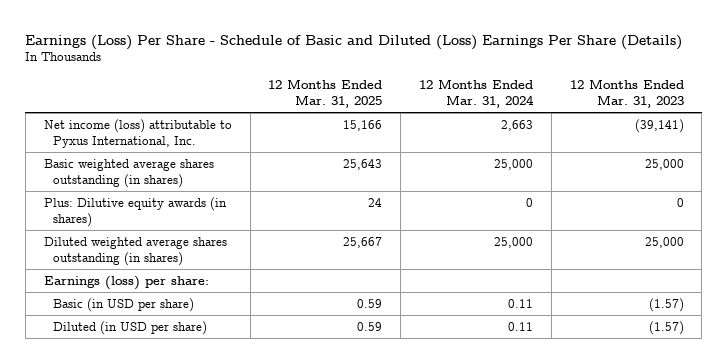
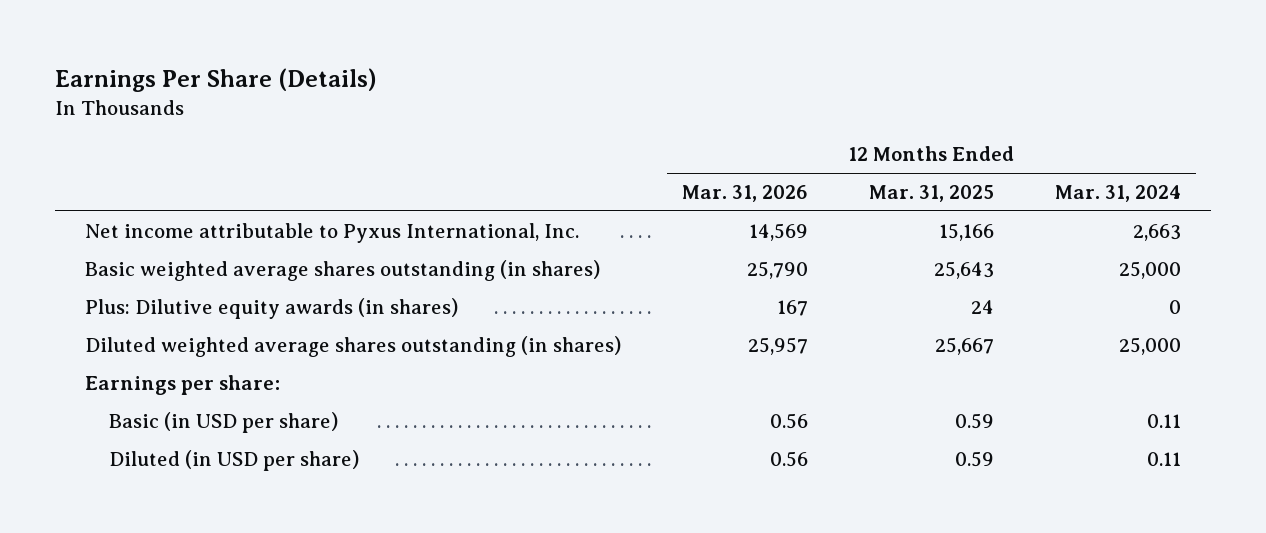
[25,34,683,50] Earnings (Loss) Per Share - Schedule of Basic and Diluted (Loss) Earnings Per Share (Details) -> [54,67,377,92] Earnings Per Share (Details)
[569,79,684,109] 12 Months Ended Mar. 31, 2023 -> none
none -> [681,185,808,203] Mar. 31, 2026
[43,118,232,148] Net income (loss) attributable to Pyxus International, Inc. -> [85,222,580,243] Net income attributable to Pyxus International, Inc.
[43,275,209,290] Earnings (loss) per share: -> [85,374,281,395] Earnings per share:

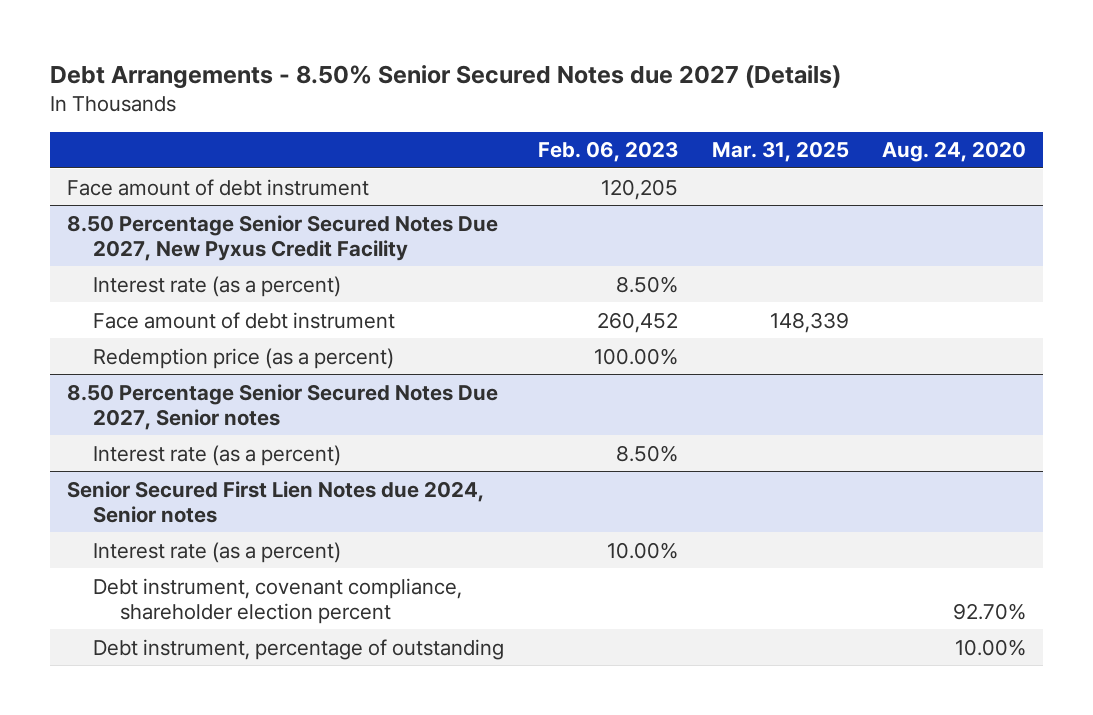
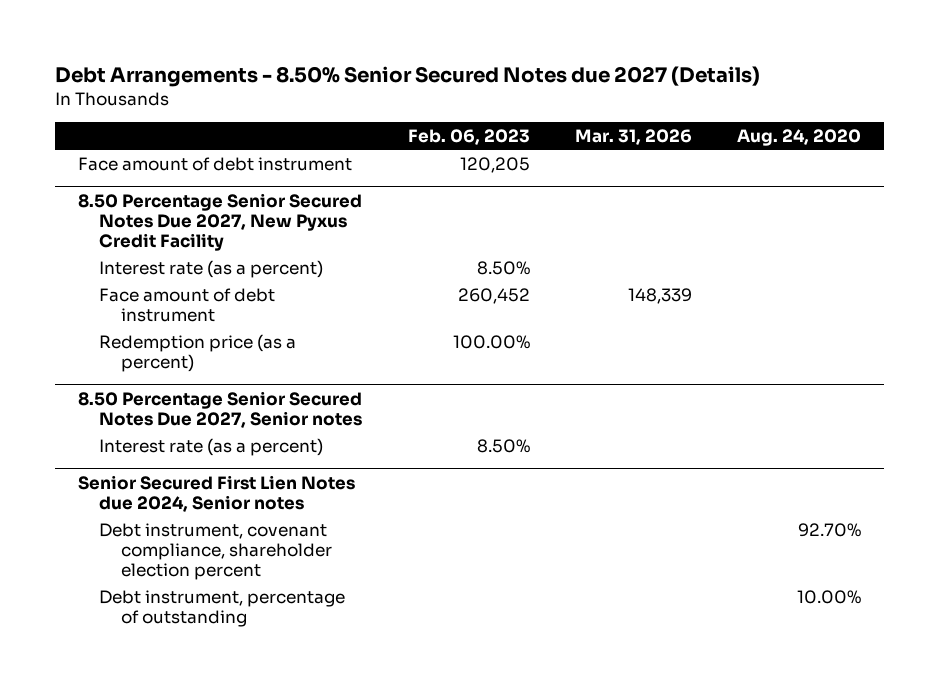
[711,141,849,163] Mar. 31, 2025 -> none
none -> [575,129,693,146] Mar. 31, 2026
[93,541,342,563] Interest rate (as a percent) -> none

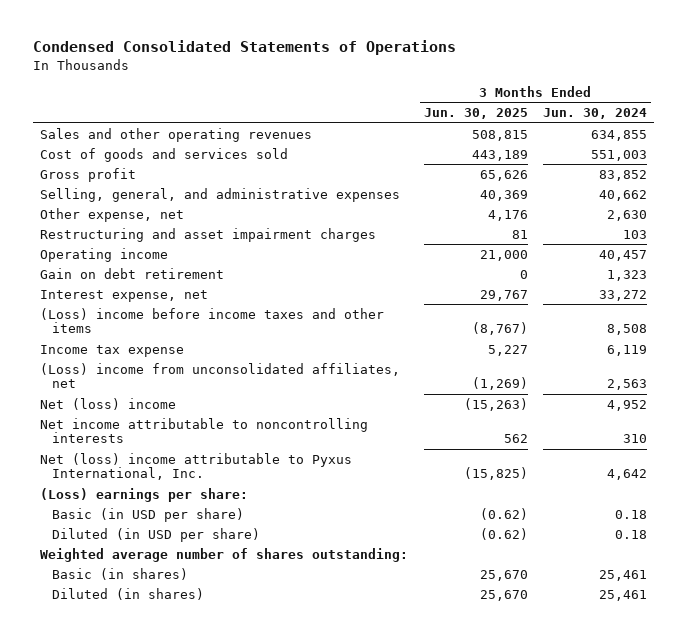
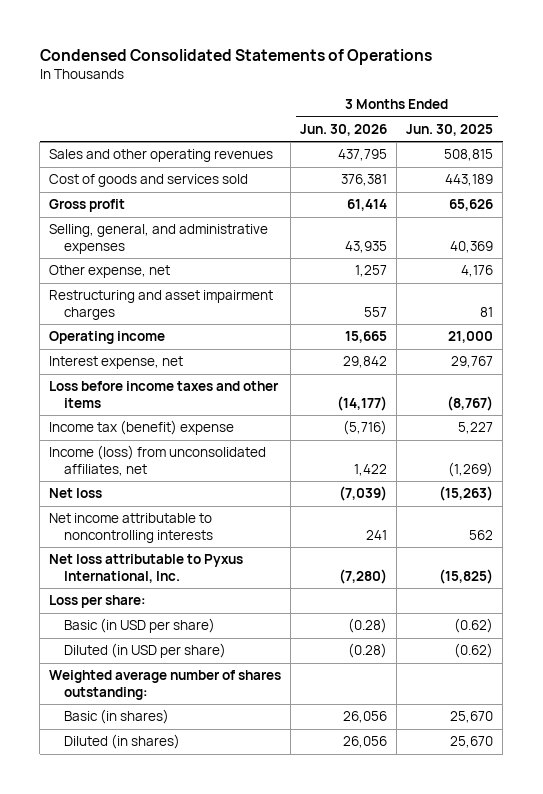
[542,108,647,120] Jun. 30, 2024 -> none
none -> [300,123,388,136] Jun. 30, 2026
[40,267,225,279] Gain on debt retirement -> none
[40,307,385,334] (Loss) income before income taxes and other items -> [49,381,280,408] Loss before income taxes and other items
[40,344,185,357] Income tax expense -> [49,420,235,436] Income tax (benefit) expense
[40,362,401,389] (Loss) income from unconsolidated affiliates, net -> [49,445,267,476] Income (loss) from unconsolidated affiliates, net
[40,397,177,410] Net (loss) income -> [49,488,103,499] Net loss
[40,452,353,481] Net (loss) income attributable to Pyxus International, Inc. -> [49,554,244,583] Net loss attributable to Pyxus International, Inc.
[40,487,249,502] (Loss) earnings per share: -> [49,595,147,609] Loss per share:

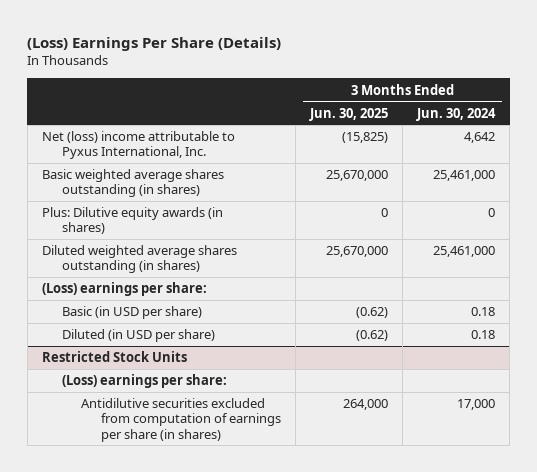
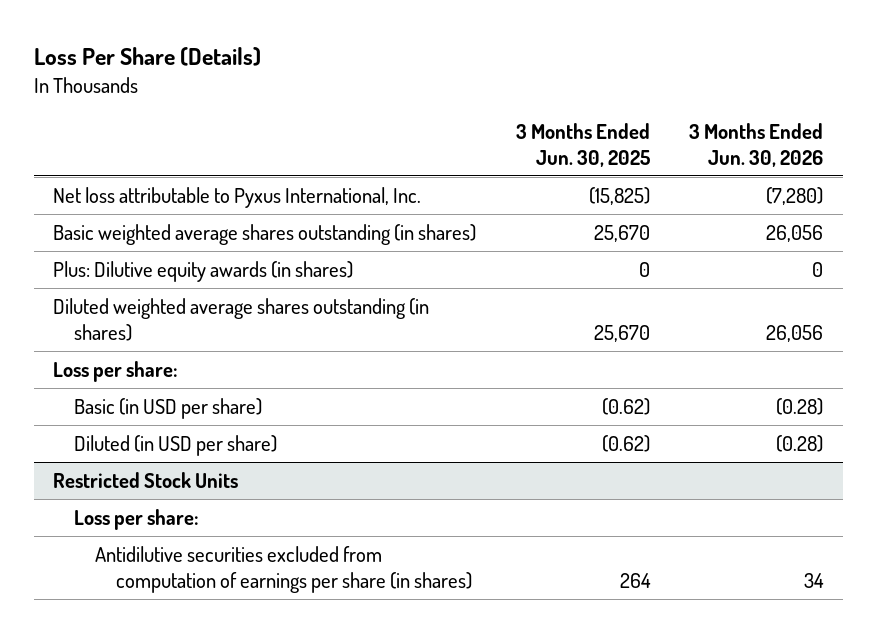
[27,36,282,51] (Loss) Earnings Per Share (Details) -> [33,47,261,67] Loss Per Share (Details)
[416,107,497,121] Jun. 30, 2024 -> none
none -> [688,122,823,168] 3 Months Ended Jun. 30, 2026
[41,131,235,160] Net (loss) income attributable to Pyxus International, Inc. -> [53,186,422,208] Net loss attributable to Pyxus International, Inc.
[326,170,389,182] 25,670,000 -> [593,224,650,242] 25,670
[326,246,389,258] 25,670,000 -> [593,324,650,342] 25,670
[41,282,207,297] (Loss) earnings per share: -> [53,360,179,382] Loss per share:
[61,374,227,389] (Loss) earnings per share: -> [74,508,200,530] Loss per share:
[343,399,389,411] 264,000 -> [619,572,651,588] 264

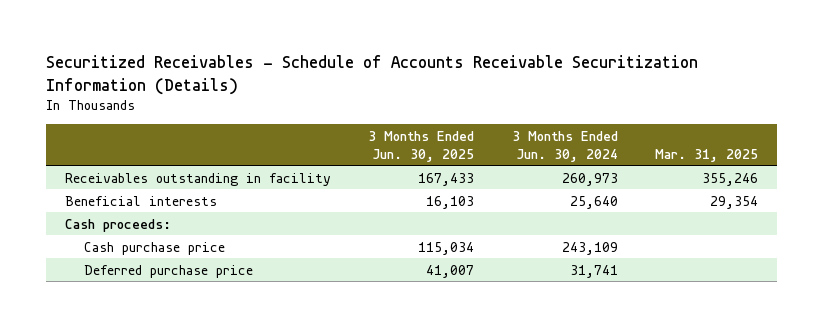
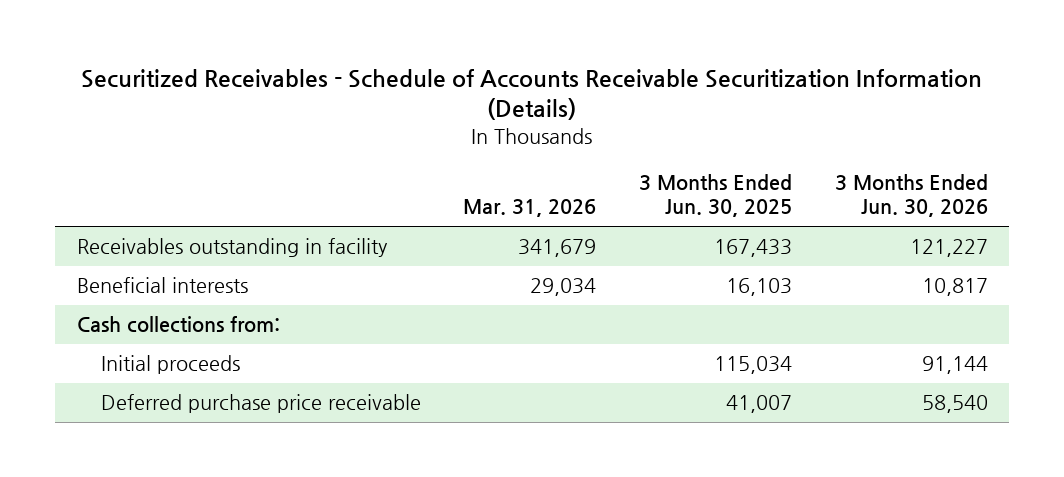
[511,130,618,162] 3 Months Ended Jun. 30, 2024 -> none
[654,148,758,162] Mar. 31, 2025 -> none
none -> [463,199,597,218] Mar. 31, 2026
none -> [834,173,988,218] 3 Months Ended Jun. 30, 2026
[65,218,172,232] Cash proceeds: -> [76,316,280,334] Cash collections from:
[83,241,225,255] Cash purchase price -> [100,355,240,375] Initial proceeds
[83,264,253,278] Deferred purchase price -> [100,394,421,414] Deferred purchase price receivable

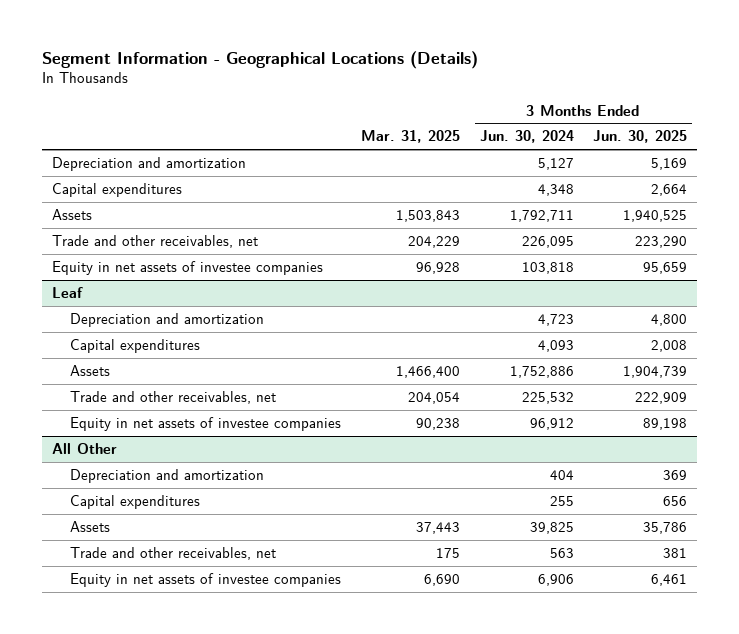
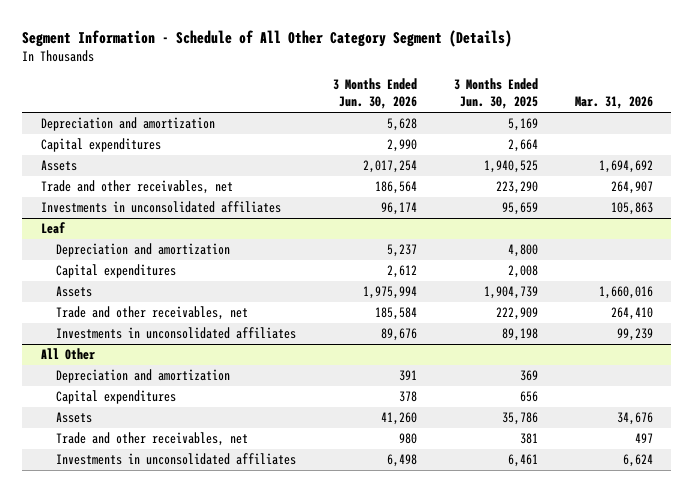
[42,51,479,70] Segment Information - Geographical Locations (Details) -> [22,29,513,47] Segment Information - Schedule of All Other Category Segment (Details)
[360,130,460,144] Mar. 31, 2025 -> none
[479,130,574,144] Jun. 30, 2024 -> none
none -> [332,78,417,110] 3 Months Ended Jun. 30, 2026
none -> [574,96,653,110] Mar. 31, 2026
[51,260,323,275] Equity in net assets of investee companies -> [40,201,281,214] Investments in unconsolidated affiliates
[70,416,342,431] Equity in net assets of investee companies -> [55,327,296,340] Investments in unconsolidated affiliates
[70,572,342,587] Equity in net assets of investee companies -> [55,453,296,466] Investments in unconsolidated affiliates

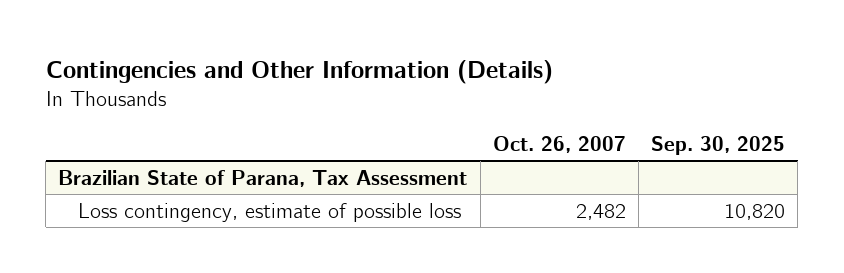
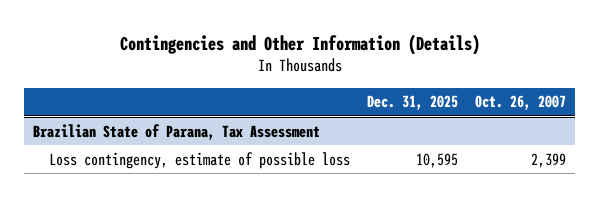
[651,135,786,155] Sep. 30, 2025 -> none
none -> [367,95,459,111] Dec. 31, 2025
[575,203,626,220] 2,482 -> [531,152,567,168] 2,399

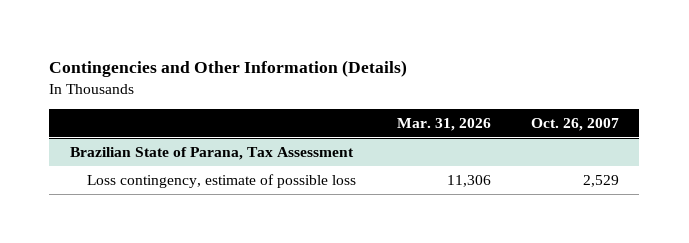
[367,95,459,111] Dec. 31, 2025 -> none
none -> [396,118,491,132] Mar. 31, 2026
[531,152,567,168] 2,399 -> [583,174,620,187] 2,529

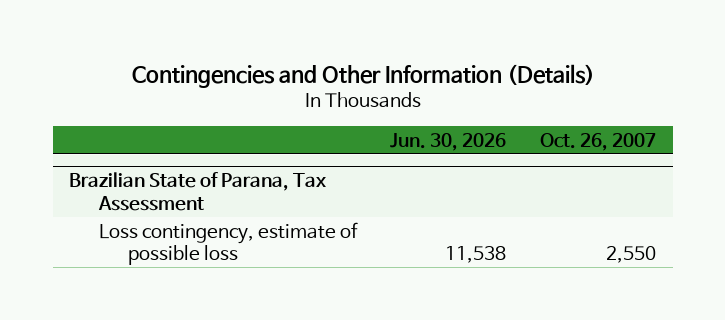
[396,118,491,132] Mar. 31, 2026 -> none
none -> [390,132,507,151] Jun. 30, 2026
[583,174,620,187] 2,529 -> [605,246,656,264] 2,550

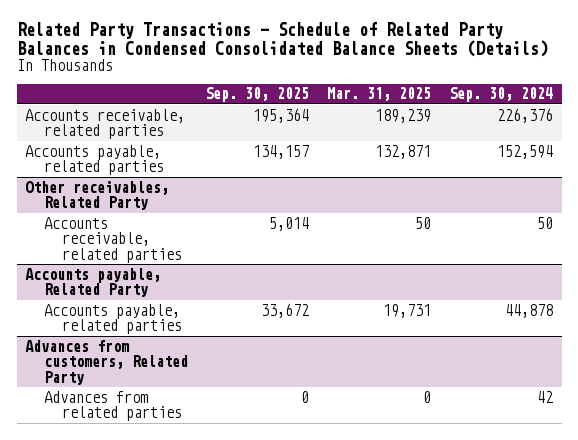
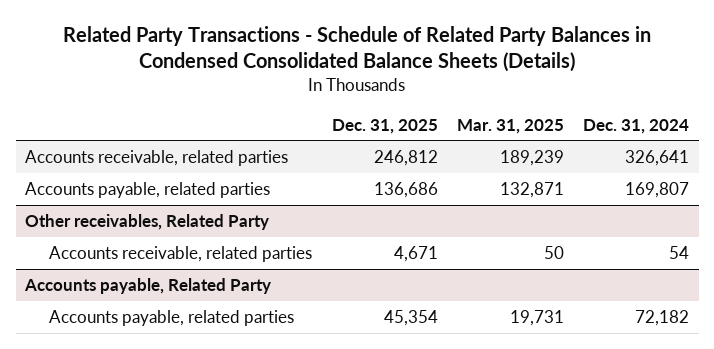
[205,87,310,103] Sep. 30, 2025 -> none
[448,87,553,103] Sep. 30, 2024 -> none
none -> [331,118,438,134] Dec. 31, 2025
none -> [583,118,690,134] Dec. 31, 2024
[25,339,188,385] Advances from customers, Related Party -> none
[43,390,182,422] Advances from related parties -> none

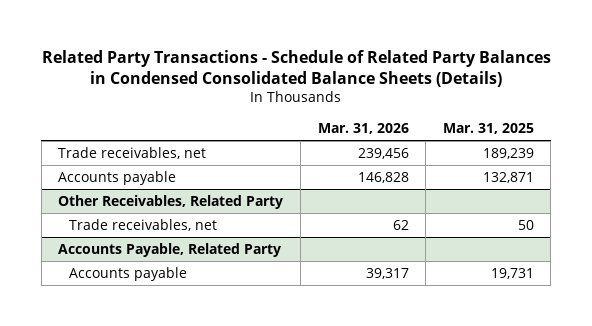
[331,118,438,134] Dec. 31, 2025 -> none
[583,118,690,134] Dec. 31, 2024 -> none
none -> [317,123,409,135] Mar. 31, 2026
[25,150,289,167] Accounts receivable, related parties -> [58,146,207,159] Trade receivables, net
[25,182,271,199] Accounts payable, related parties -> [58,170,177,185] Accounts payable
[25,214,270,231] Other receivables, Related Party -> [58,194,284,209] Other Receivables, Related Party
[49,246,313,263] Accounts receivable, related parties -> [69,218,218,231] Trade receivables, net
[24,278,272,295] Accounts payable, Related Party -> [58,242,282,257] Accounts Payable, Related Party
[49,310,295,327] Accounts payable, related parties -> [69,266,188,281] Accounts payable

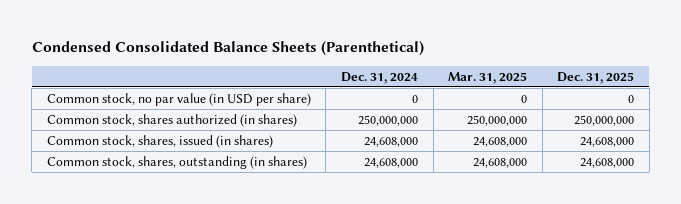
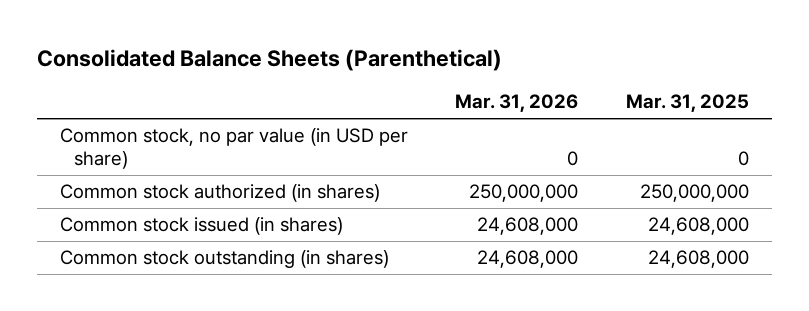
[31,41,424,57] Condensed Consolidated Balance Sheets (Parenthetical) -> [36,49,502,72] Consolidated Balance Sheets (Parenthetical)
[340,71,418,84] Dec. 31, 2024 -> none
[557,71,635,84] Dec. 31, 2025 -> none
none -> [455,94,579,113] Mar. 31, 2026
[46,113,297,127] Common stock, shares authorized (in shares) -> [60,184,381,203] Common stock authorized (in shares)
[46,134,273,148] Common stock, shares, issued (in shares) -> [60,217,344,236] Common stock issued (in shares)
[46,155,307,169] Common stock, shares, outstanding (in shares) -> [60,250,390,269] Common stock outstanding (in shares)

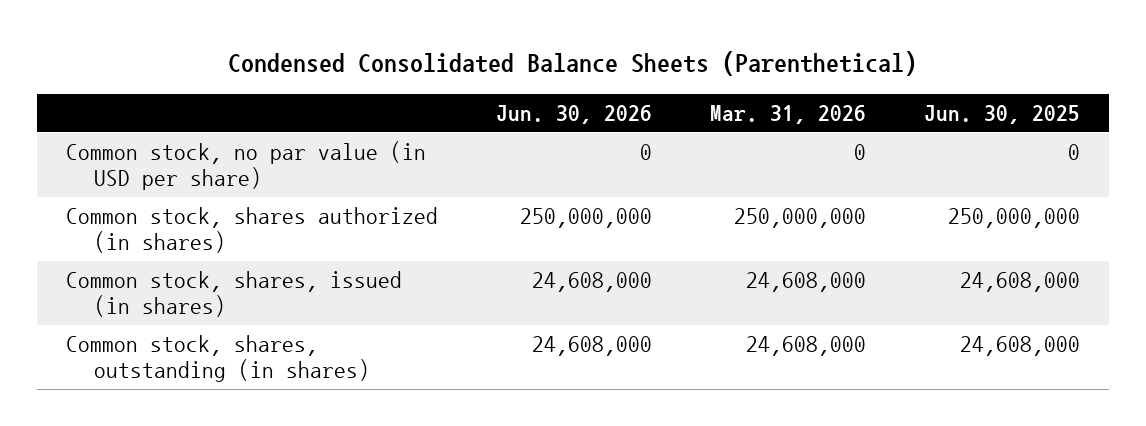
[36,49,502,72] Consolidated Balance Sheets (Parenthetical) -> [228,51,918,77] Condensed Consolidated Balance Sheets (Parenthetical)
[625,94,749,113] Mar. 31, 2025 -> none
none -> [495,104,652,124] Jun. 30, 2026
none -> [924,104,1081,124] Jun. 30, 2025
[60,184,381,203] Common stock authorized (in shares) -> [65,207,438,253] Common stock, shares authorized (in shares)
[60,217,344,236] Common stock issued (in shares) -> [65,271,402,317] Common stock, shares, issued (in shares)
[60,250,390,269] Common stock outstanding (in shares) -> [65,335,371,382] Common stock, shares, outstanding (in shares)

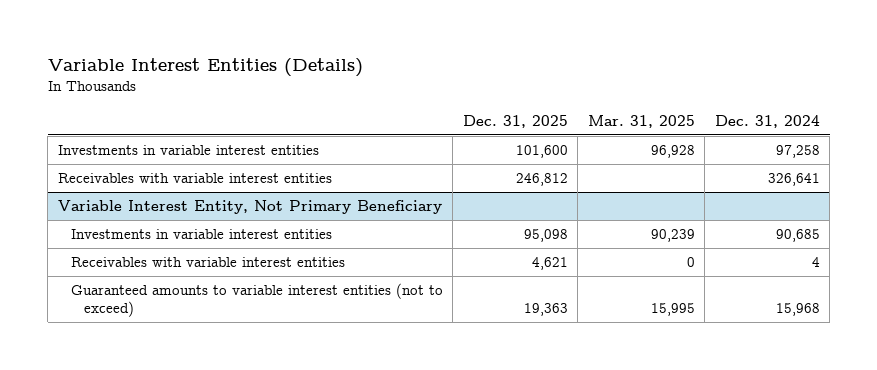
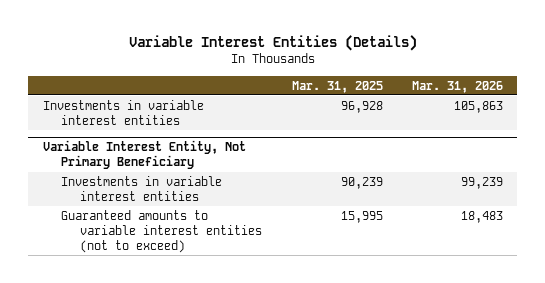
[462,114,568,128] Dec. 31, 2025 -> none
[714,114,820,128] Dec. 31, 2024 -> none
none -> [411,80,503,93] Mar. 31, 2026
[57,173,332,184] Receivables with variable interest entities -> none
[71,257,346,268] Receivables with variable interest entities -> none

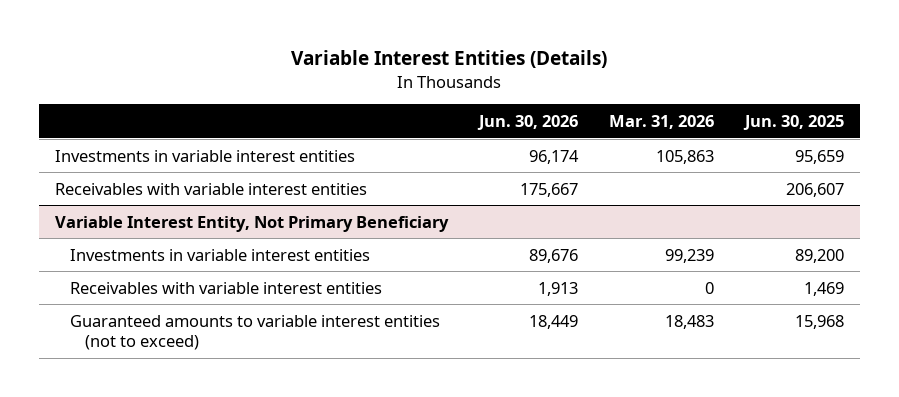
[291,80,383,93] Mar. 31, 2025 -> none
none -> [476,115,578,131] Jun. 30, 2026
none -> [743,115,845,131] Jun. 30, 2025
none -> [54,182,367,195] Receivables with variable interest entities
none -> [69,281,382,294] Receivables with variable interest entities

